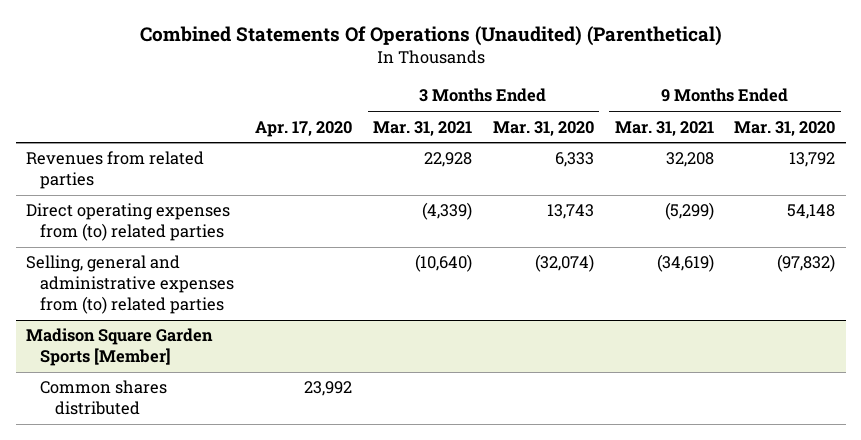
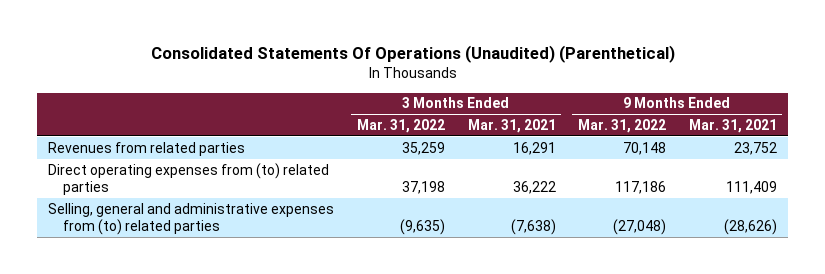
[139,26,722,47] Combined Statements Of Operations (Unaudited) (Parenthetical) -> [150,45,675,64] Consolidated Statements Of Operations (Unaudited) (Parenthetical)
[255,120,353,137] Apr. 17, 2020 -> none
[492,120,594,136] Mar. 31, 2020 -> none
[734,120,836,136] Mar. 31, 2020 -> none
none -> [356,118,445,133] Mar. 31, 2022
none -> [578,118,667,133] Mar. 31, 2022
[25,328,213,367] Madison Square Garden Sports [Member] -> none
[40,380,168,416] Common shares distributed -> none
[424,152,473,168] 22,928 -> [512,141,556,155] 16,291
[665,152,714,168] 32,208 -> [733,141,777,155] 23,752
[422,202,473,221] (4,339) -> [512,181,556,195] 36,222
[664,202,714,221] (5,299) -> [725,181,777,195] 111,409
[415,254,473,273] (10,640) -> [510,219,556,236] (7,638)
[656,254,714,273] (34,619) -> [723,219,777,236] (28,626)

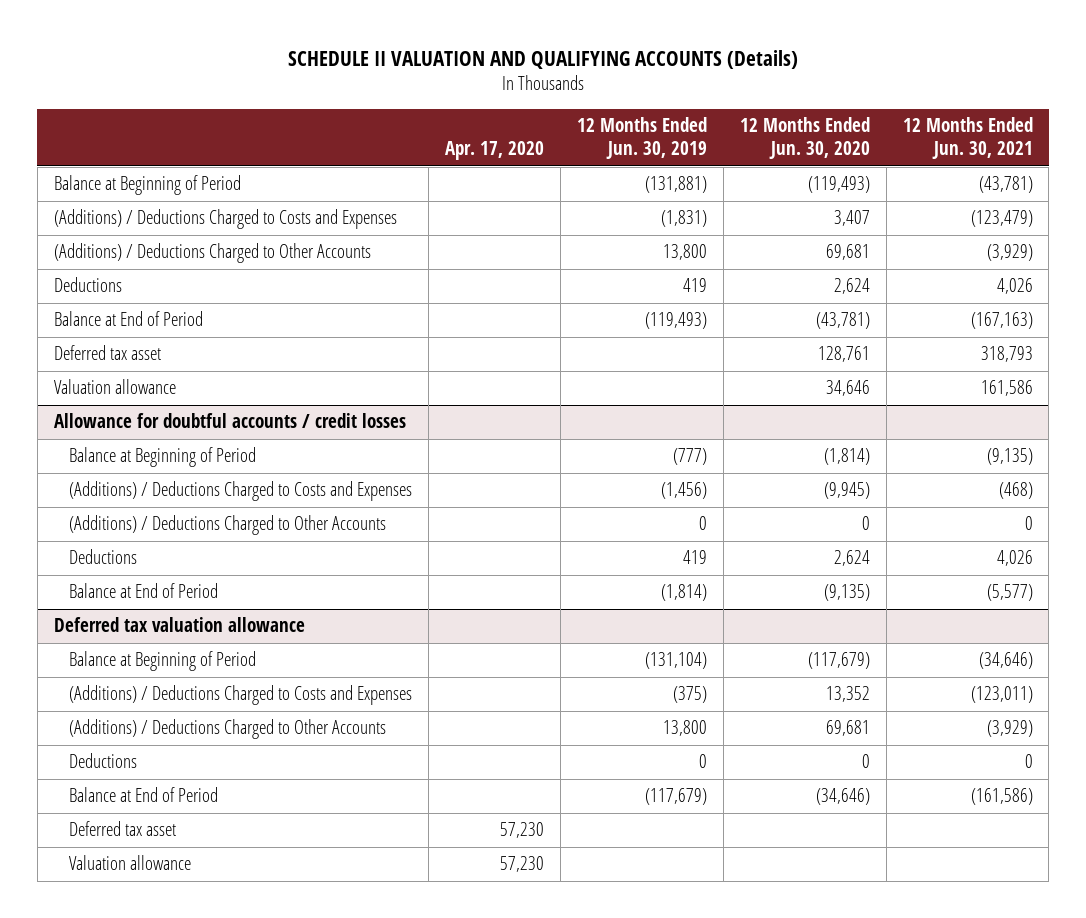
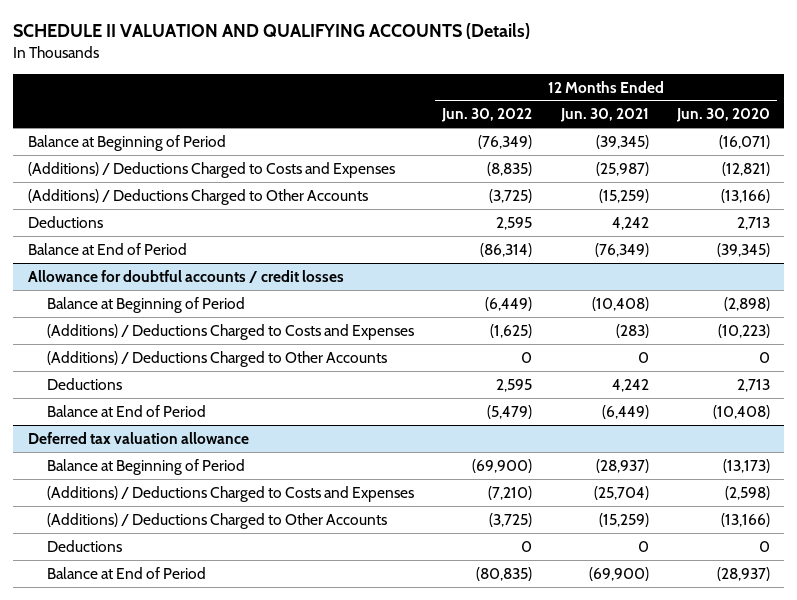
[444,141,544,161] Apr. 17, 2020 -> none
[576,117,707,160] 12 Months Ended Jun. 30, 2019 -> none
none -> [441,108,533,123] Jun. 30, 2022
[53,345,161,361] Deferred tax asset -> none
[53,379,176,395] Valuation allowance -> none
[807,176,870,194] (119,493) -> [718,134,770,149] (16,071)
[978,176,1033,194] (43,781) -> [595,134,649,149] (39,345)
[833,210,870,227] 3,407 -> [721,161,770,176] (12,821)
[970,210,1033,228] (123,479) -> [595,161,649,176] (25,987)
[825,244,870,261] 69,681 -> [720,188,770,203] (13,166)
[986,244,1033,262] (3,929) -> [598,188,649,203] (15,259)
[833,278,870,295] 2,624 -> [736,216,770,230] 2,713
[996,278,1033,295] 4,026 -> [611,216,649,230] 4,242
[815,312,870,330] (43,781) -> [716,242,770,257] (39,345)
[970,312,1033,330] (167,163) -> [594,242,649,257] (76,349)
[823,448,870,466] (1,814) -> [723,296,770,311] (2,898)
[986,448,1033,466] (9,135) -> [591,296,649,311] (10,408)
[823,482,870,500] (9,945) -> [717,323,770,338] (10,223)
[998,482,1033,500] (468) -> [615,323,649,338] (283)
[833,550,870,567] 2,624 -> [736,378,770,392] 2,713
[996,550,1033,567] 4,026 -> [611,378,649,392] 4,242
[823,584,870,602] (9,135) -> [712,404,770,419] (10,408)
[986,584,1033,602] (5,577) -> [601,404,649,419] (6,449)
[807,652,870,670] (117,679) -> [722,458,770,473] (13,173)
[978,652,1033,670] (34,646) -> [595,458,649,473] (28,937)
[825,686,870,703] 13,352 -> [724,485,770,500] (2,598)
[970,686,1033,704] (123,011) -> [593,485,649,500] (25,704)
[825,720,870,737] 69,681 -> [720,512,770,527] (13,166)
[986,720,1033,738] (3,929) -> [598,512,649,527] (15,259)
[69,821,177,837] Deferred tax asset -> none
[69,855,192,871] Valuation allowance -> none
[815,788,870,806] (34,646) -> [716,566,770,581] (28,937)
[970,788,1033,806] (161,586) -> [588,566,649,581] (69,900)

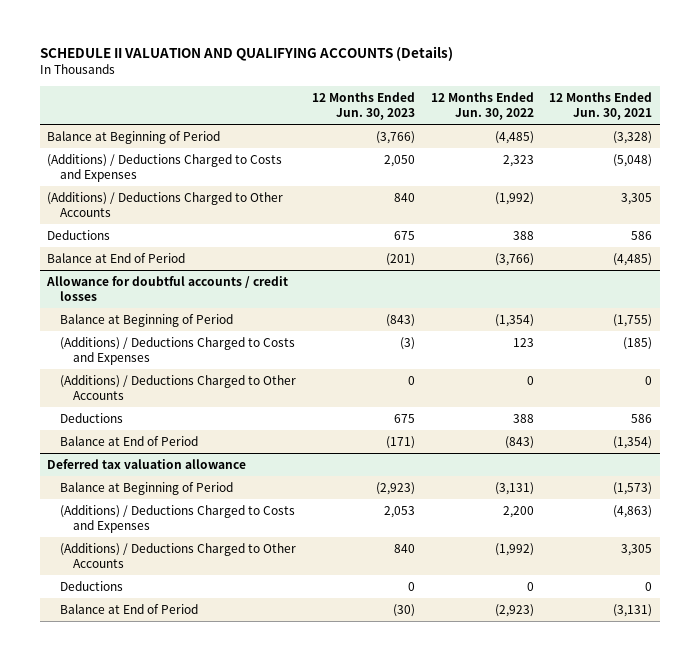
[675,108,770,123] Jun. 30, 2020 -> none
none -> [312,91,416,120] 12 Months Ended Jun. 30, 2023
[478,134,533,149] (76,349) -> [494,130,534,144] (4,485)
[595,134,649,149] (39,345) -> [613,130,653,144] (3,328)
[487,161,533,176] (8,835) -> [502,154,534,167] 2,323
[595,161,649,176] (25,987) -> [613,153,653,167] (5,048)
[489,188,533,203] (3,725) -> [494,191,534,205] (1,992)
[598,188,649,203] (15,259) -> [621,192,653,205] 3,305
[496,216,533,230] 2,595 -> [512,230,534,240] 388
[611,216,649,230] 4,242 -> [631,230,653,240] 586
[480,242,533,257] (86,314) -> [494,252,534,266] (3,766)
[594,242,649,257] (76,349) -> [613,252,653,266] (4,485)
[485,296,533,311] (6,449) -> [494,313,534,327] (1,354)
[591,296,649,311] (10,408) -> [613,313,653,327] (1,755)
[490,323,533,338] (1,625) -> [512,337,534,347] 123
[615,323,649,338] (283) -> [623,336,653,350] (185)
[496,378,533,392] 2,595 -> [512,413,534,423] 388
[611,378,649,392] 4,242 -> [631,413,653,423] 586
[487,404,533,419] (5,479) -> [504,435,534,449] (843)
[601,404,649,419] (6,449) -> [613,435,653,449] (1,354)
[472,458,533,473] (69,900) -> [494,481,534,495] (3,131)
[595,458,649,473] (28,937) -> [613,481,653,495] (1,573)
[488,485,533,500] (7,210) -> [502,505,534,518] 2,200
[593,485,649,500] (25,704) -> [613,504,653,518] (4,863)
[489,512,533,527] (3,725) -> [494,542,534,556] (1,992)
[598,512,649,527] (15,259) -> [621,543,653,556] 3,305
[476,566,533,581] (80,835) -> [494,603,534,617] (2,923)
[588,566,649,581] (69,900) -> [613,603,653,617] (3,131)

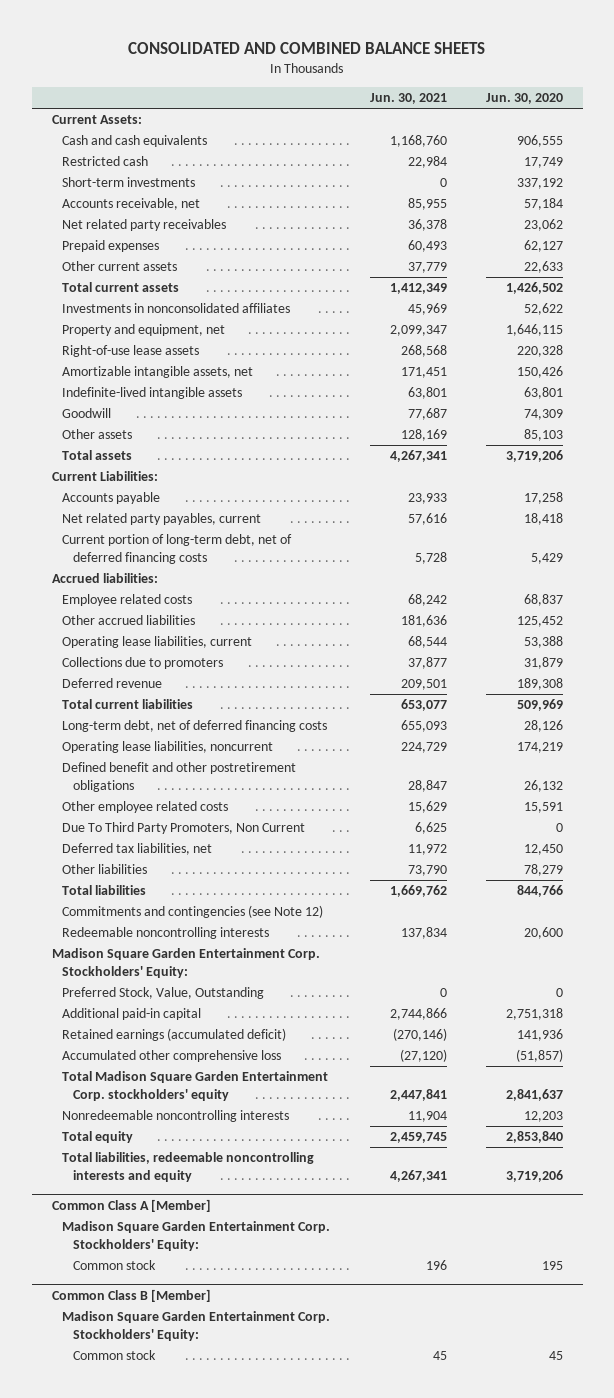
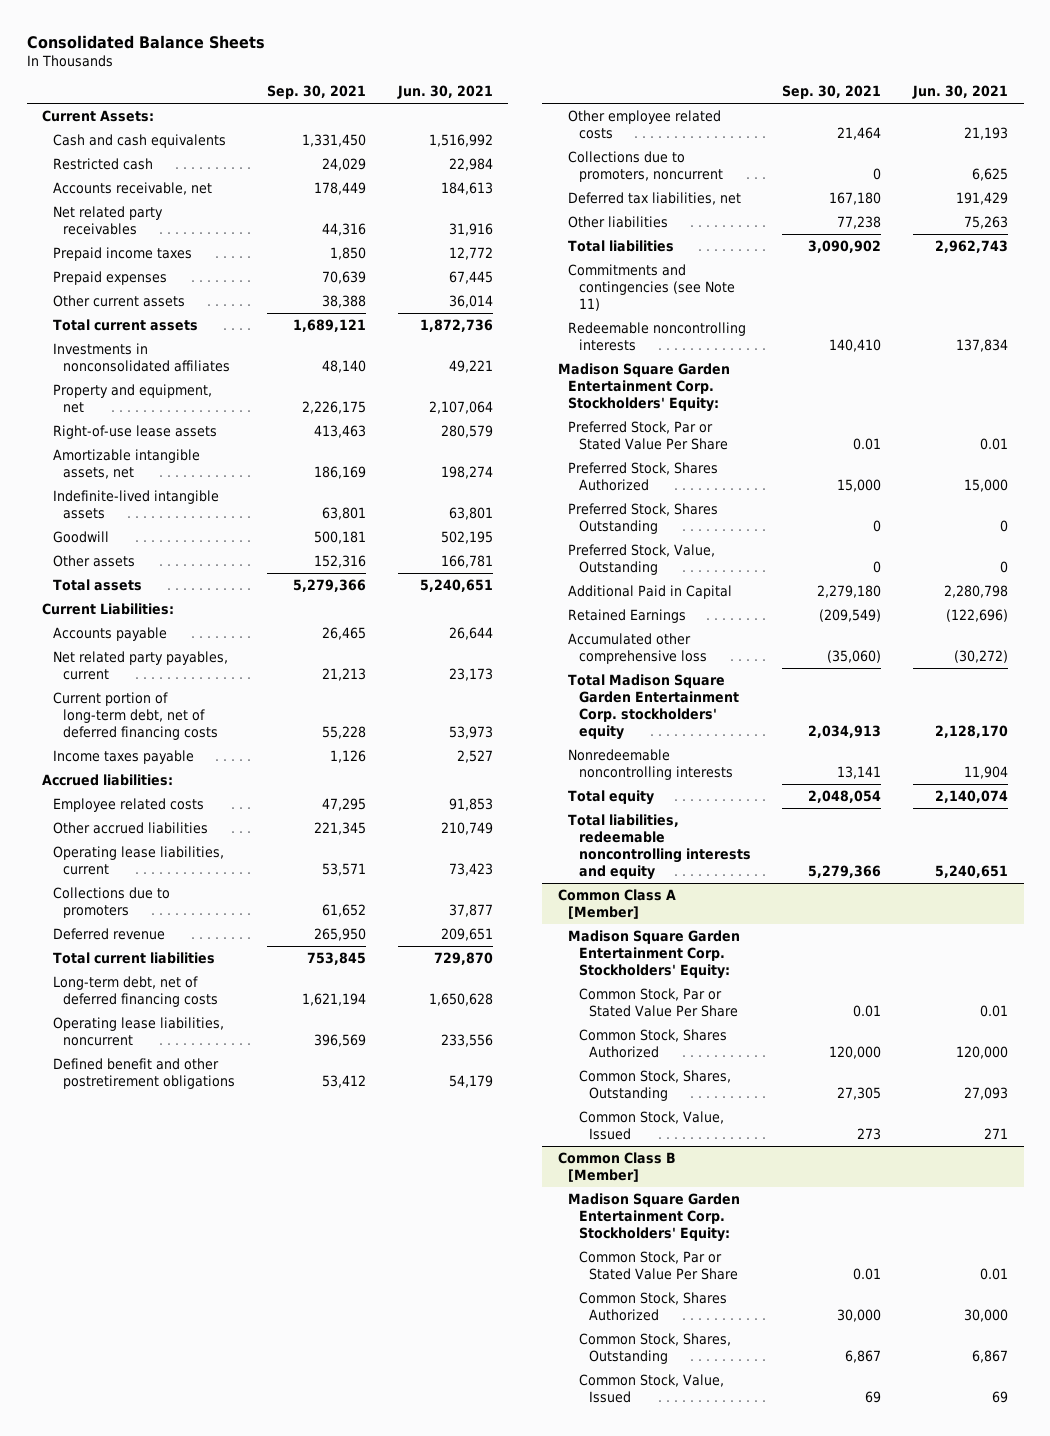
[128,41,486,54] CONSOLIDATED AND COMBINED BALANCE SHEETS -> [26,34,265,49] Consolidated Balance Sheets
[485,93,563,105] Jun. 30, 2020 -> none
none -> [266,85,366,100] Sep. 30, 2021
[389,135,447,148] 1,168,760 -> [428,133,493,147] 1,516,992
[62,177,196,188] Short-term investments -> none
[407,198,447,211] 85,955 -> [440,181,493,195] 184,613
[407,219,447,232] 36,378 -> [448,223,493,237] 31,916
none -> [52,246,192,261] Prepaid income taxes
[407,240,447,253] 60,493 -> [448,270,493,284] 67,445
[407,262,447,274] 37,779 -> [448,294,493,308] 36,014
[389,283,447,295] 1,412,349 -> [419,318,493,332] 1,872,736
[407,303,447,316] 45,969 -> [448,360,493,374] 49,221
[389,325,447,337] 2,099,347 -> [428,401,493,415] 2,107,064
[400,345,447,358] 268,568 -> [440,424,493,438] 280,579
[400,367,447,379] 171,451 -> [440,466,493,480] 198,274
[407,408,447,421] 77,687 -> [440,530,493,544] 502,195
[400,429,447,442] 128,169 -> [440,554,493,568] 166,781
[389,450,447,463] 4,267,341 -> [419,578,493,592] 5,240,651
[407,493,447,505] 23,933 -> [448,626,493,640] 26,644
[407,513,447,526] 57,616 -> [448,668,493,682] 23,173
[414,551,447,564] 5,728 -> [448,726,493,740] 53,973
none -> [52,749,194,764] Income taxes payable
[407,594,447,607] 68,242 -> [448,797,493,811] 91,853
[400,615,447,628] 181,636 -> [440,821,493,835] 210,749
[407,636,447,649] 68,544 -> [448,863,493,877] 73,423
[400,679,447,691] 209,501 -> [440,927,493,941] 209,651
[400,699,447,712] 653,077 -> [433,951,493,965] 729,870
[400,720,447,733] 655,093 -> [428,993,493,1007] 1,650,628
[400,742,447,754] 224,729 -> [440,1034,493,1048] 233,556
[407,779,447,792] 28,847 -> [448,1075,493,1089] 54,179
[407,801,447,814] 15,629 -> [964,127,1009,141] 21,193
[62,822,306,835] Due To Third Party Promoters, Non Current -> [568,150,723,183] Collections due to promoters, noncurrent
[407,844,447,856] 11,972 -> [956,191,1009,205] 191,429
[407,865,447,877] 73,790 -> [964,215,1009,229] 75,263
[389,885,447,898] 1,669,762 -> [935,239,1009,253] 2,962,743
[62,905,324,919] Commitments and contingencies (see Note 12) -> [568,263,735,312] Commitments and contingencies (see Note 11)
none -> [568,420,728,451] Preferred Stock, Par or Stated Value Per Share
none -> [568,461,719,492] Preferred Stock, Shares Authorized
none -> [568,502,719,535] Preferred Stock, Shares Outstanding
[62,1008,202,1021] Additional paid-in capital -> [568,584,733,599] Additional Paid in Capital
[389,1008,447,1021] 2,744,866 -> [944,584,1009,598] 2,280,798
[62,1028,287,1042] Retained earnings (accumulated deficit) -> [568,608,687,623] Retained Earnings
[392,1028,447,1042] (270,146) -> [946,608,1009,622] (122,696)
[399,1049,447,1063] (27,120) -> [954,650,1009,664] (30,272)
[389,1088,447,1101] 2,447,841 -> [935,725,1009,739] 2,128,170
[389,1132,447,1144] 2,459,745 -> [935,789,1009,803] 2,140,074
[389,1169,447,1182] 4,267,341 -> [935,865,1009,879] 5,240,651
none -> [578,987,738,1018] Common Stock, Par or Stated Value Per Share
none -> [578,1028,727,1059] Common Stock, Shares Authorized
none -> [578,1069,731,1102] Common Stock, Shares, Outstanding
[73,1260,157,1271] Common stock -> [578,1110,724,1141] Common Stock, Value, Issued
[425,1260,447,1271] 196 -> [984,1128,1009,1140] 271
none -> [578,1250,738,1281] Common Stock, Par or Stated Value Per Share
none -> [578,1291,727,1322] Common Stock, Shares Authorized
none -> [578,1332,731,1365] Common Stock, Shares, Outstanding
[73,1350,157,1361] Common stock -> [578,1373,724,1404] Common Stock, Value, Issued
[432,1351,447,1361] 45 -> [992,1391,1009,1404] 69

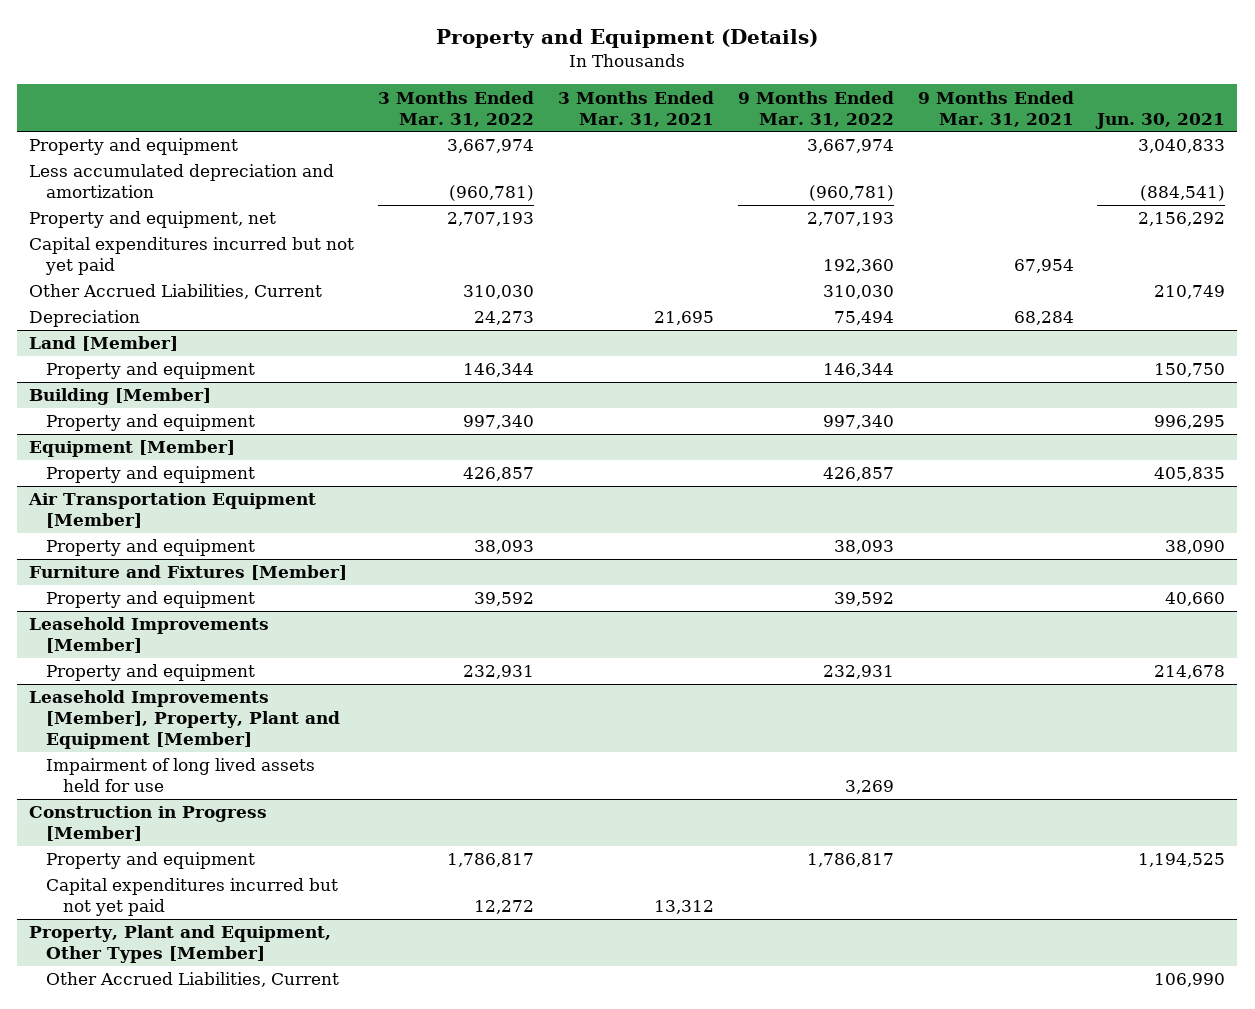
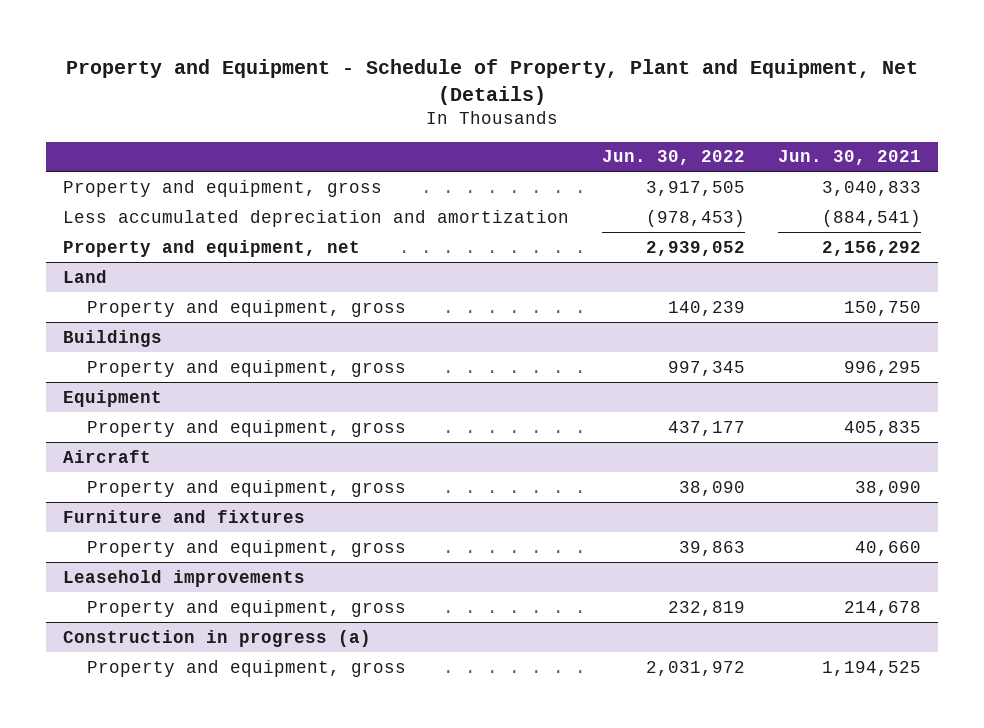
[436,29,819,49] Property and Equipment (Details) -> [66,58,919,105] Property and Equipment - Schedule of Property, Plant and Equipment, Net (Details)
[378,90,535,127] 3 Months Ended Mar. 31, 2022 -> none
[557,90,714,127] 3 Months Ended Mar. 31, 2021 -> none
[737,90,894,127] 9 Months Ended Mar. 31, 2022 -> none
[917,90,1074,127] 9 Months Ended Mar. 31, 2021 -> none
none -> [602,150,746,166] Jun. 30, 2022
[29,138,239,156] Property and equipment -> [62,179,382,197] Property and equipment, gross
[29,237,355,276] Capital expenditures incurred but not yet paid -> none
[29,284,323,300] Other Accrued Liabilities, Current -> none
[29,310,141,328] Depreciation -> none
[28,493,317,529] Air Transportation Equipment [Member] -> none
[29,690,341,750] Leasehold Improvements [Member], Property, Plant and Equipment [Member] -> none
[46,758,316,793] Impairment of long lived assets held for use -> none
[46,878,339,917] Capital expenditures incurred but not yet paid -> none
[29,925,332,964] Property, Plant and Equipment, Other Types [Member] -> none
[46,972,340,988] Other Accrued Liabilities, Current -> none
[29,336,179,352] Land [Member] -> [62,269,107,283] Land
[46,362,256,380] Property and equipment -> [87,299,407,317] Property and equipment, gross
[29,388,212,406] Building [Member] -> [62,329,162,347] Buildings
[46,414,256,432] Property and equipment -> [87,359,407,377] Property and equipment, gross
[29,440,236,458] Equipment [Member] -> [62,389,162,407] Equipment
[46,466,256,484] Property and equipment -> [87,419,407,437] Property and equipment, gross
none -> [62,449,151,463] Aircraft
[46,539,256,557] Property and equipment -> [87,479,407,497] Property and equipment, gross
[29,565,348,581] Furniture and Fixtures [Member] -> [62,509,305,523] Furniture and fixtures
[46,591,256,609] Property and equipment -> [87,539,407,557] Property and equipment, gross
[29,617,270,654] Leasehold Improvements [Member] -> [62,569,305,587] Leasehold improvements
[46,664,256,682] Property and equipment -> [87,599,407,617] Property and equipment, gross
[29,806,268,842] Construction in Progress [Member] -> [62,629,371,647] Construction in progress (a)
[46,852,256,870] Property and equipment -> [87,659,407,677] Property and equipment, gross

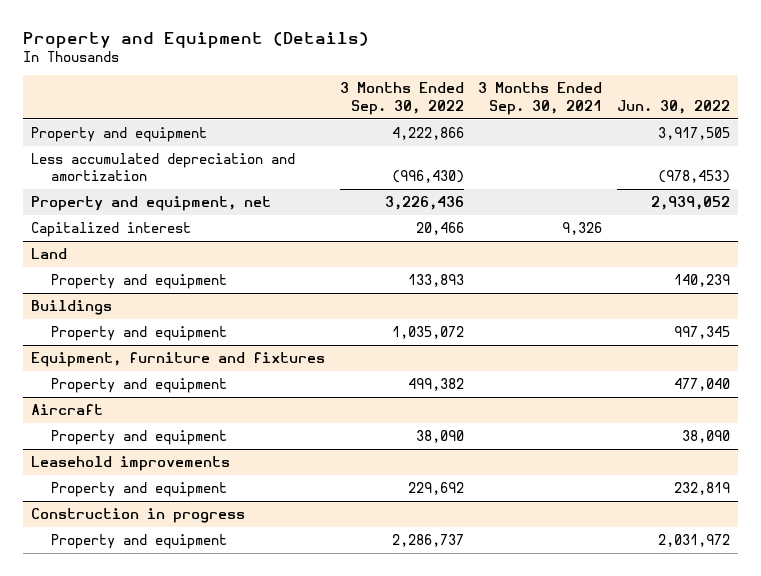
[66,58,919,105] Property and Equipment - Schedule of Property, Plant and Equipment, Net (Details) -> [23,32,370,49] Property and Equipment (Details)
[778,150,922,166] Jun. 30, 2021 -> none
none -> [339,82,464,115] 3 Months Ended Sep. 30, 2022
none -> [478,82,603,115] 3 Months Ended Sep. 30, 2021
[62,179,382,197] Property and equipment, gross -> [30,127,207,143] Property and equipment
none -> [30,222,191,238] Capitalized interest
[87,299,407,317] Property and equipment, gross -> [50,274,227,290] Property and equipment
[87,359,407,377] Property and equipment, gross -> [50,326,227,342] Property and equipment
[62,389,162,407] Equipment -> [30,352,325,368] Equipment, furniture and fixtures
[87,419,407,437] Property and equipment, gross -> [50,378,227,394] Property and equipment
[668,420,746,436] 437,177 -> [674,378,731,392] 477,040
[62,509,305,523] Furniture and fixtures -> none
[87,539,407,557] Property and equipment, gross -> none
[87,479,407,497] Property and equipment, gross -> [50,430,227,446] Property and equipment
[87,599,407,617] Property and equipment, gross -> [50,482,227,498] Property and equipment
[62,629,371,647] Construction in progress (a) -> [30,508,245,524] Construction in progress
[87,659,407,677] Property and equipment, gross -> [50,534,227,550] Property and equipment

